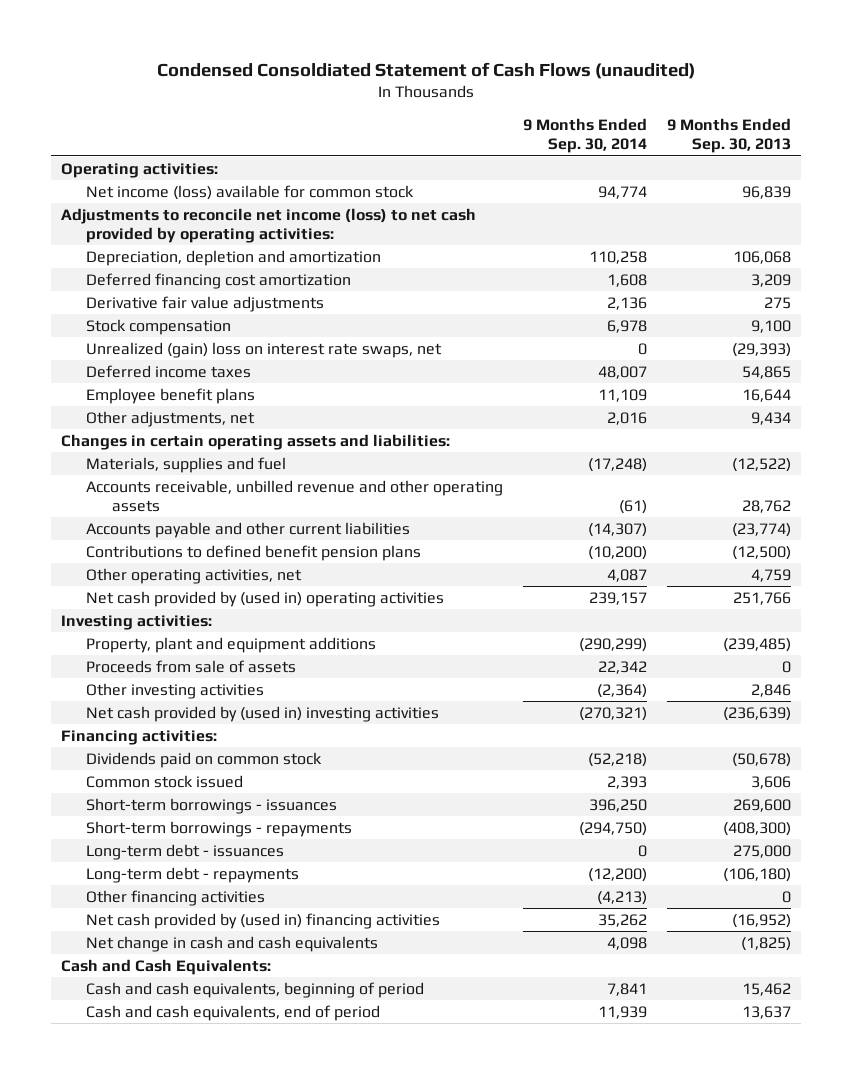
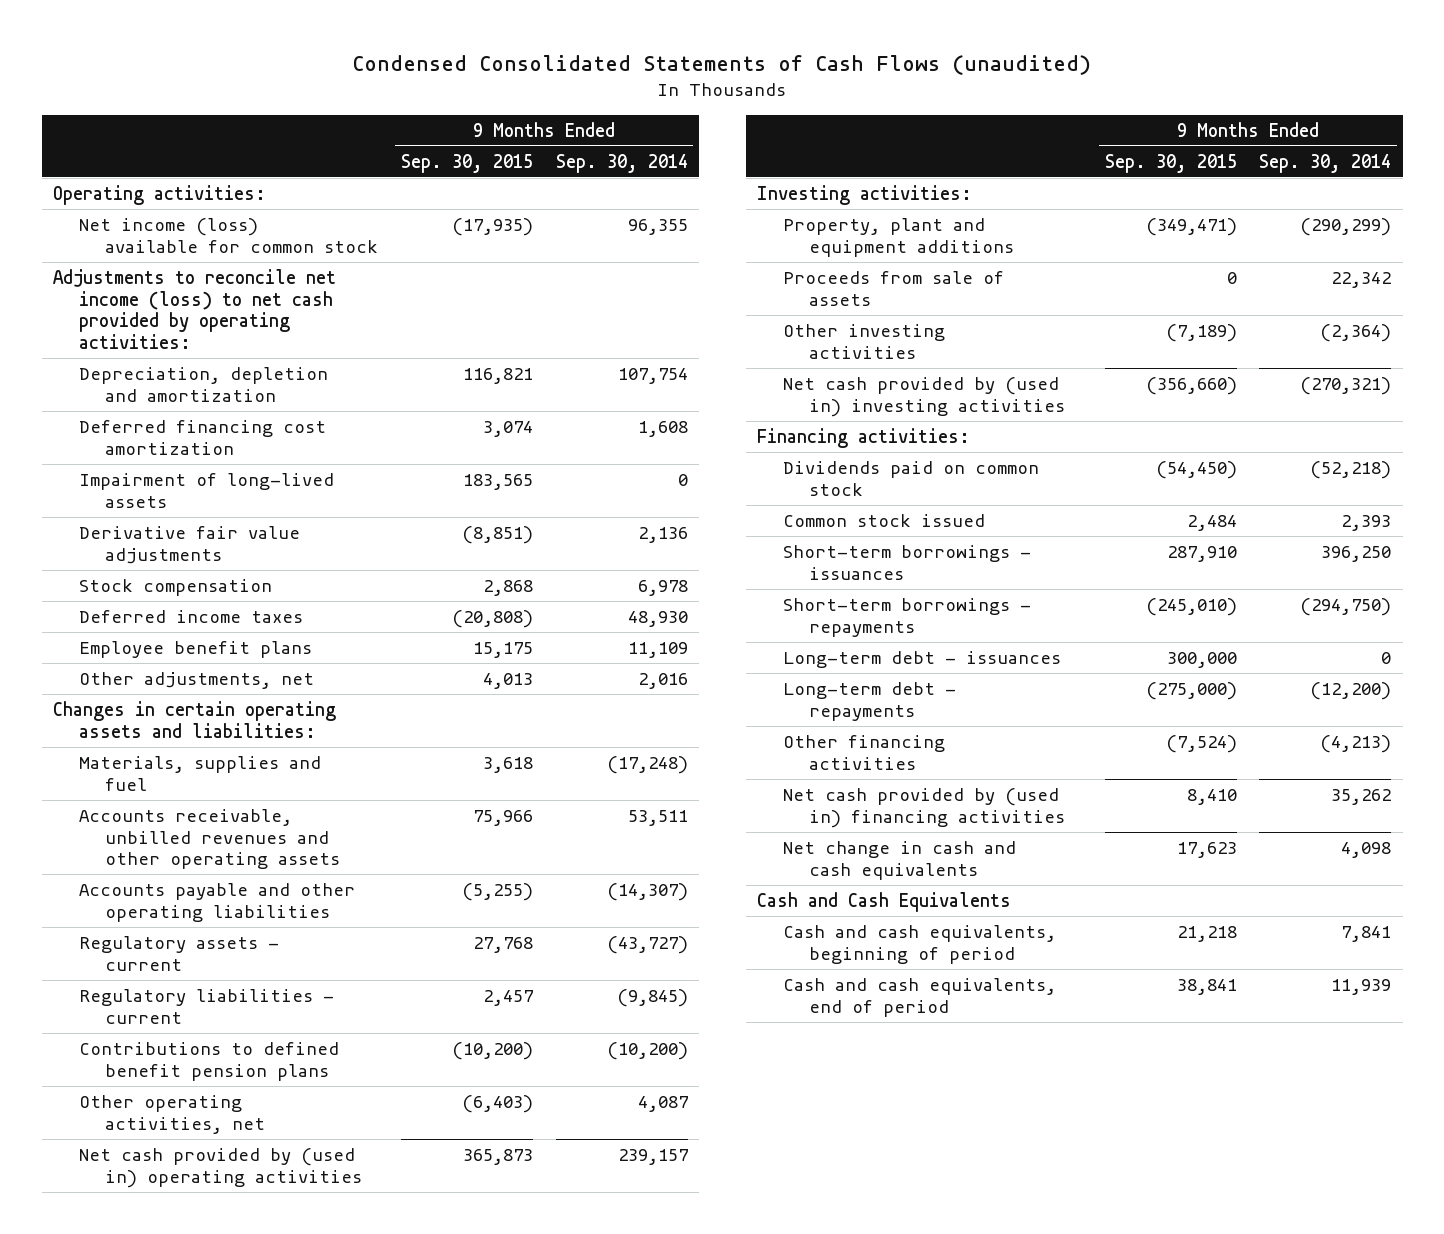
[156,61,695,79] Condensed Consoldiated Statement of Cash Flows (unaudited) -> [352,54,1092,75] Condensed Consolidated Statements of Cash Flows (unaudited)
[666,118,791,154] 9 Months Ended Sep. 30, 2013 -> none
none -> [400,153,533,173] Sep. 30, 2015
[598,185,648,199] 94,774 -> [627,218,688,235] 96,355
[589,250,648,264] 110,258 -> [617,367,688,384] 107,754
none -> [79,472,335,508] Impairment of long-lived assets
[86,341,443,358] Unrealized (gain) loss on interest rate swaps, net -> none
[598,365,648,379] 48,007 -> [627,610,688,627] 48,930
[86,479,504,512] Accounts receivable, unbilled revenue and other operating assets -> [79,808,341,870] Accounts receivable, unbilled revenues and other operating assets
[619,499,648,514] (61) -> [627,809,688,826] 53,511
[86,521,411,538] Accounts payable and other current liabilities -> [79,882,356,922] Accounts payable and other operating liabilities
none -> [79,935,280,971] Regulatory assets - current
none -> [79,988,335,1024] Regulatory liabilities - current
[60,958,271,975] Cash and Cash Equivalents: -> [756,891,1011,912] Cash and Cash Equivalents

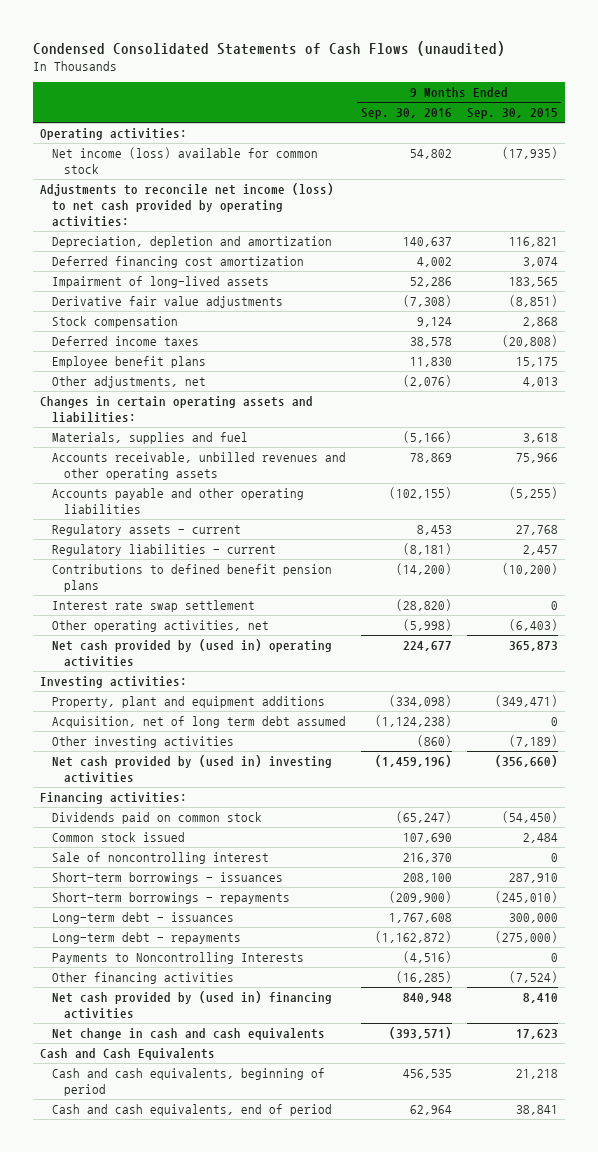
[555,153,688,173] Sep. 30, 2014 -> none
none -> [360,108,452,120] Sep. 30, 2016
none -> [52,600,256,613] Interest rate swap settlement
[783,270,1005,306] Proceeds from sale of assets -> none
none -> [52,716,347,729] Acquisition, net of long term debt assumed
none -> [52,852,270,865] Sale of noncontrolling interest
none -> [52,952,305,965] Payments to Noncontrolling Interests

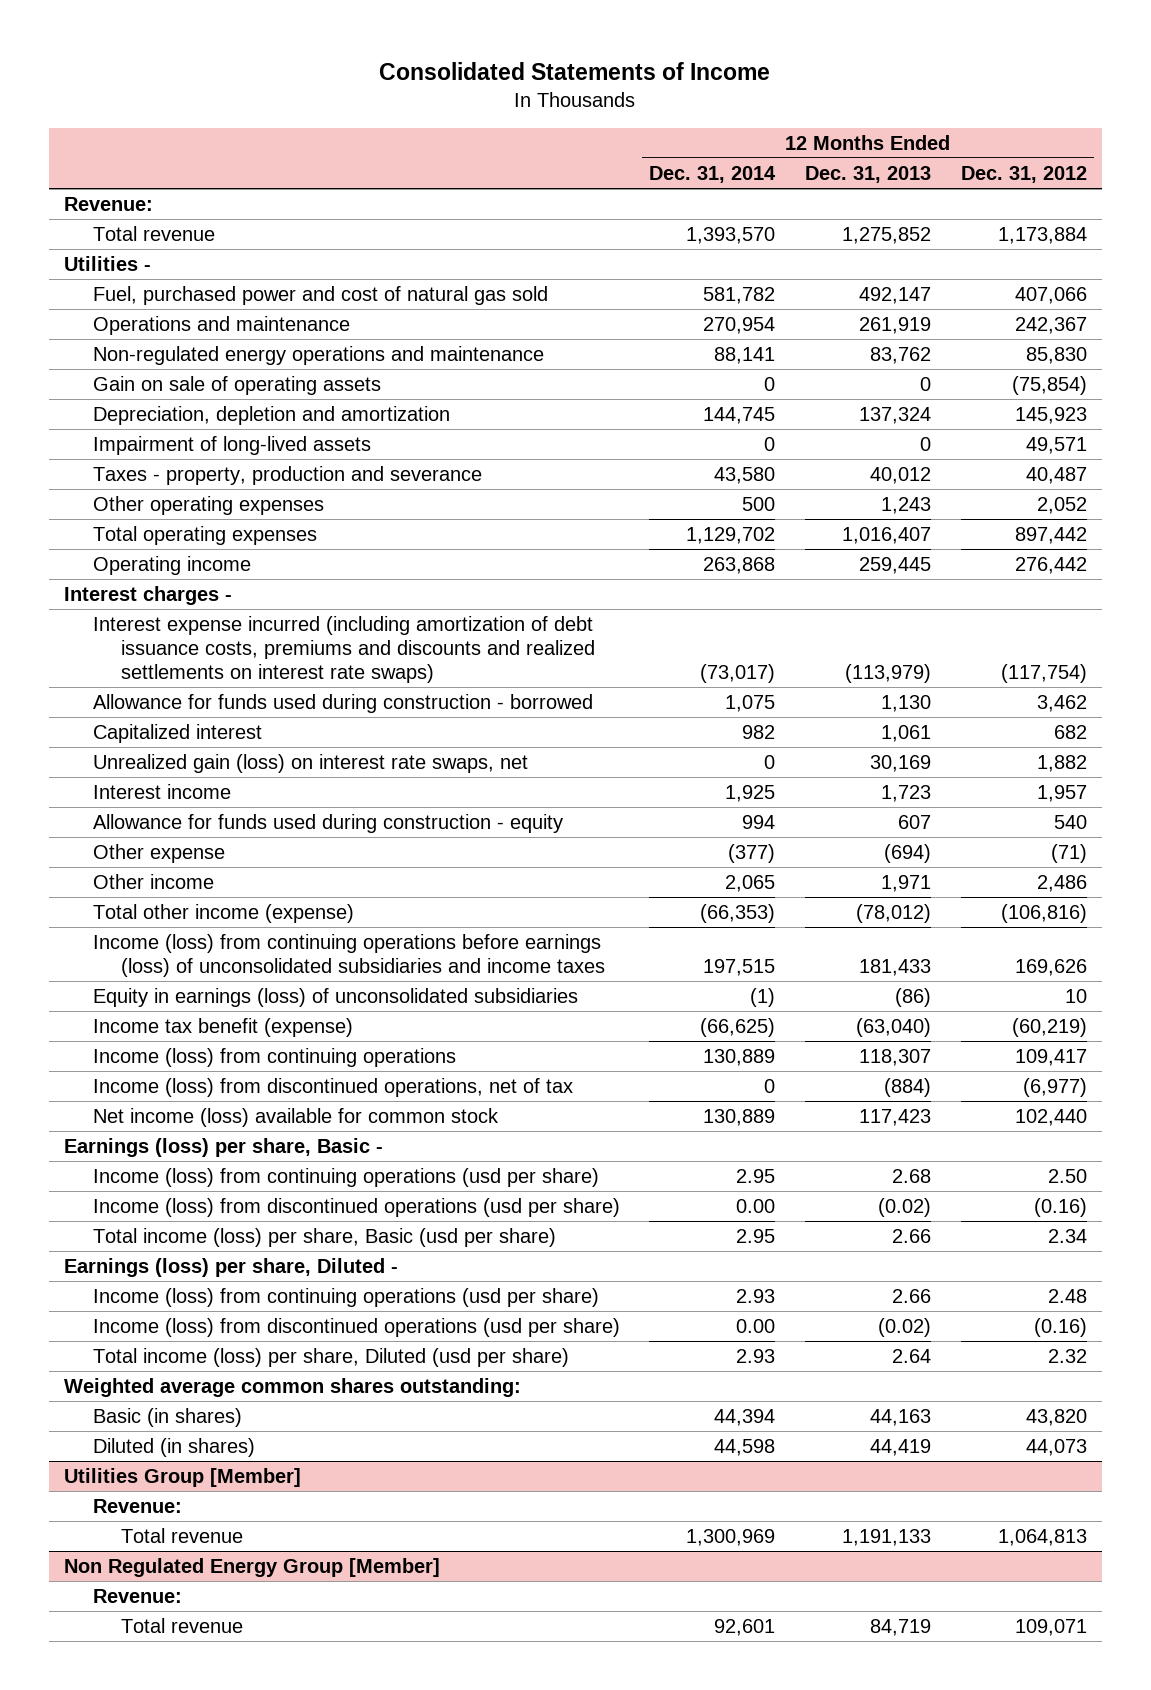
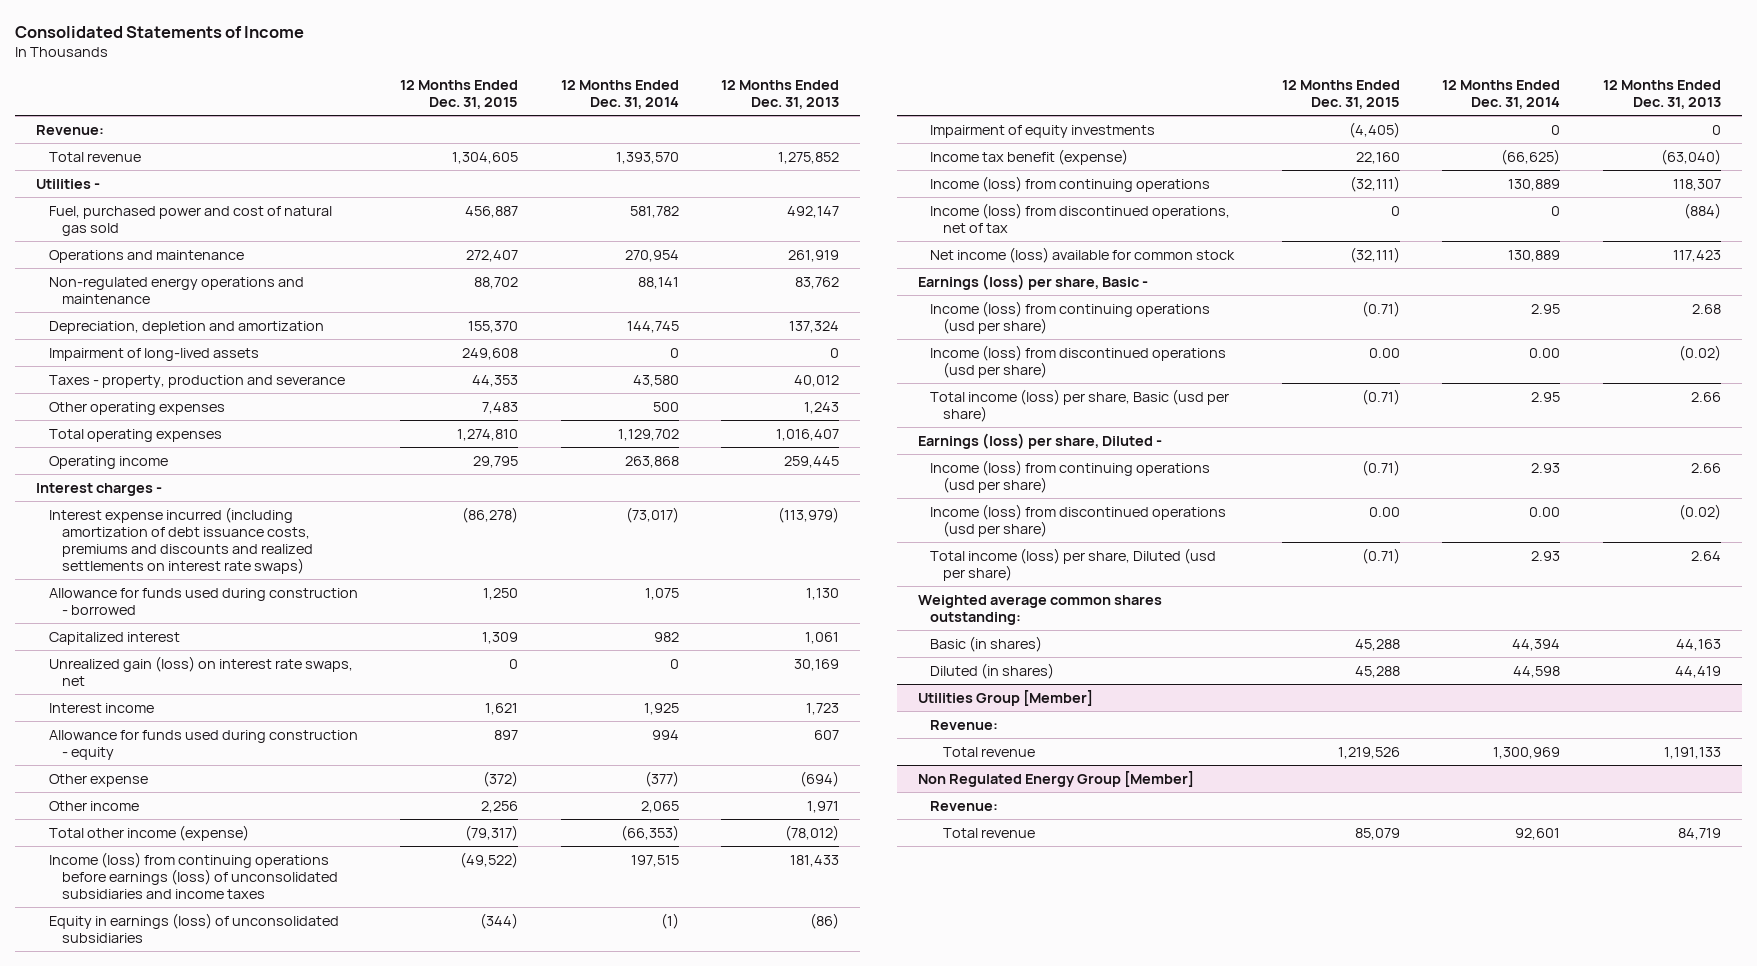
[960,166,1087,184] Dec. 31, 2012 -> none
none -> [400,80,519,110] 12 Months Ended Dec. 31, 2015
[92,376,381,396] Gain on sale of operating assets -> none
none -> [930,124,1156,138] Impairment of equity investments

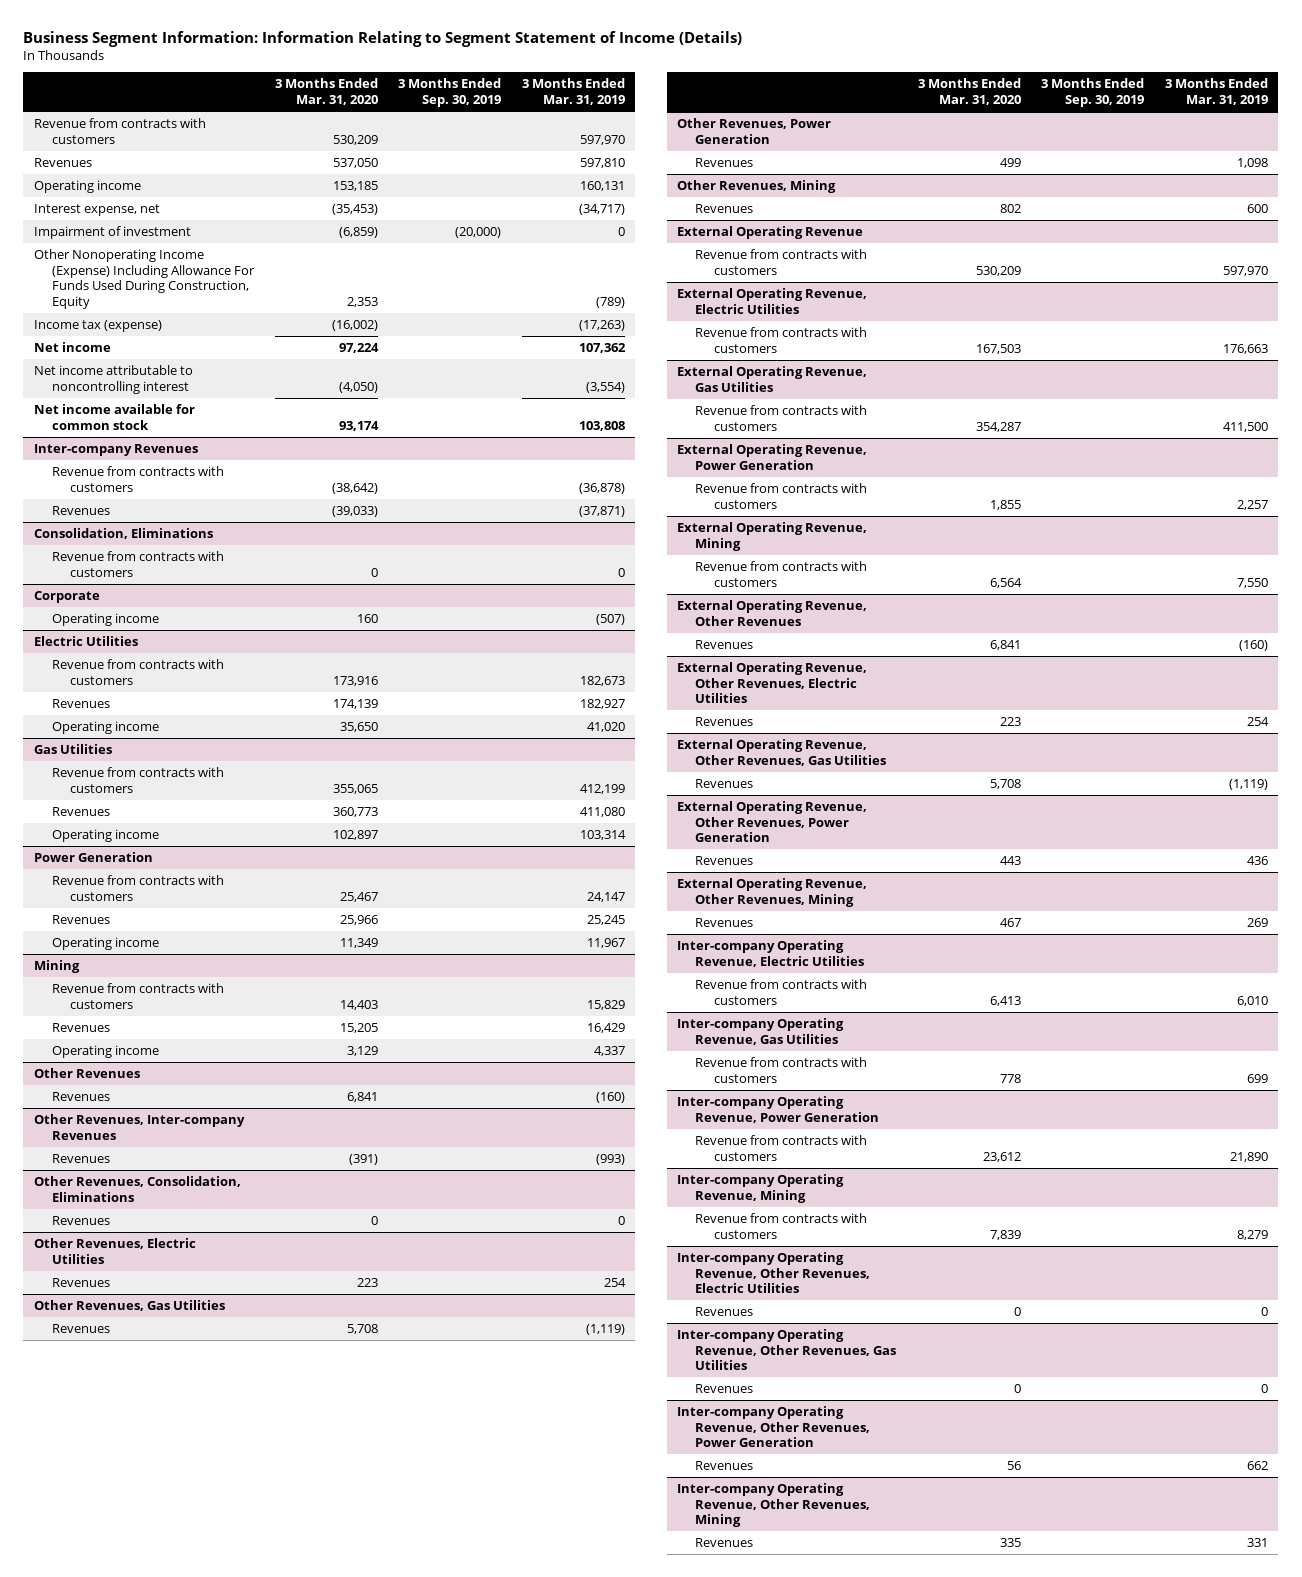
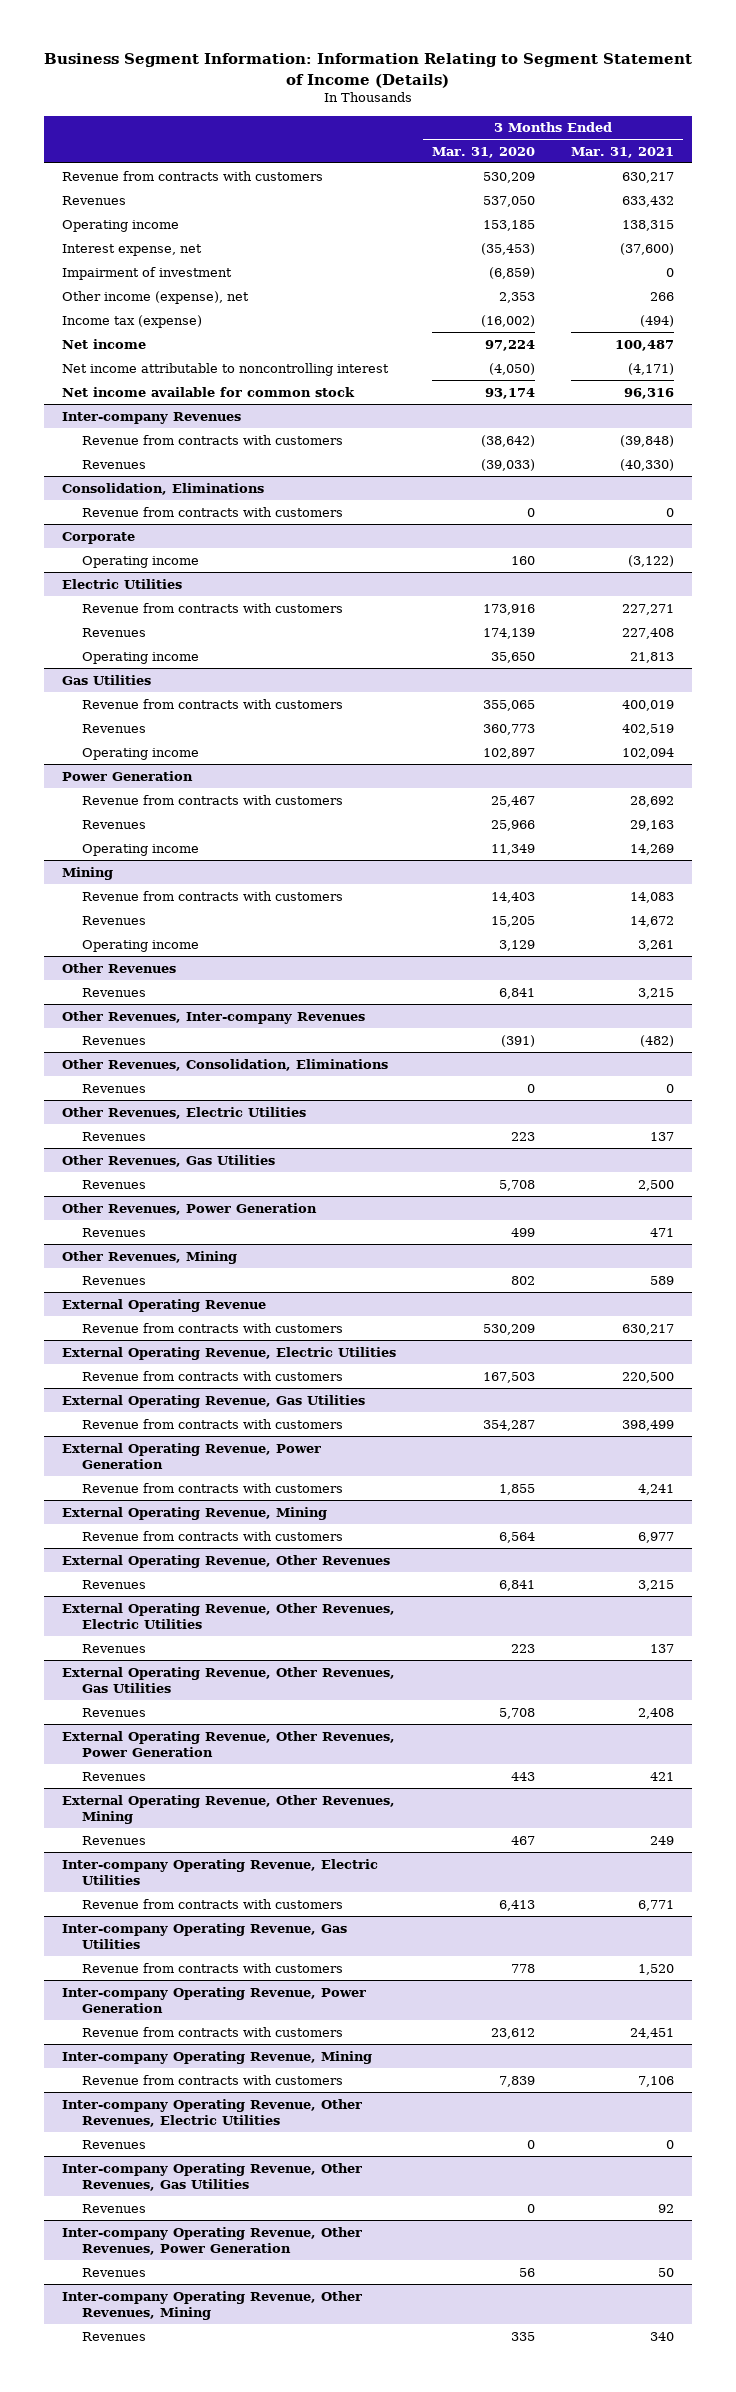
[398,78,502,107] 3 Months Ended Sep. 30, 2019 -> none
[521,78,625,105] 3 Months Ended Mar. 31, 2019 -> none
none -> [571,146,675,158] Mar. 31, 2021
[33,249,256,309] Other Nonoperating Income (Expense) Including Allowance For Funds Used During Construction, Equity -> [61,290,249,304] Other income (expense), net

